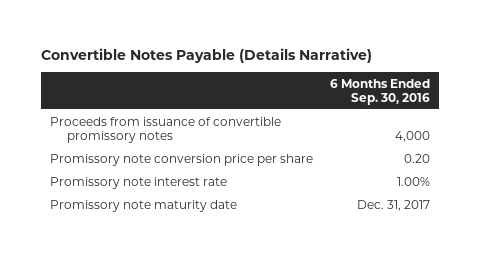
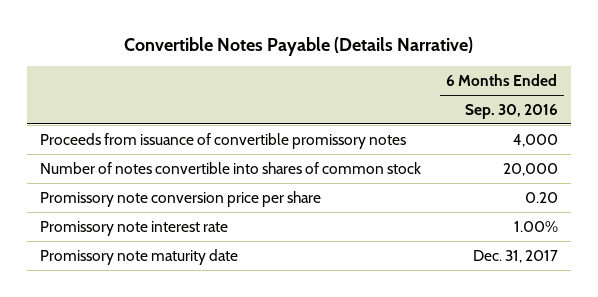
none -> [39,161,421,174] Number of notes convertible into shares of common stock

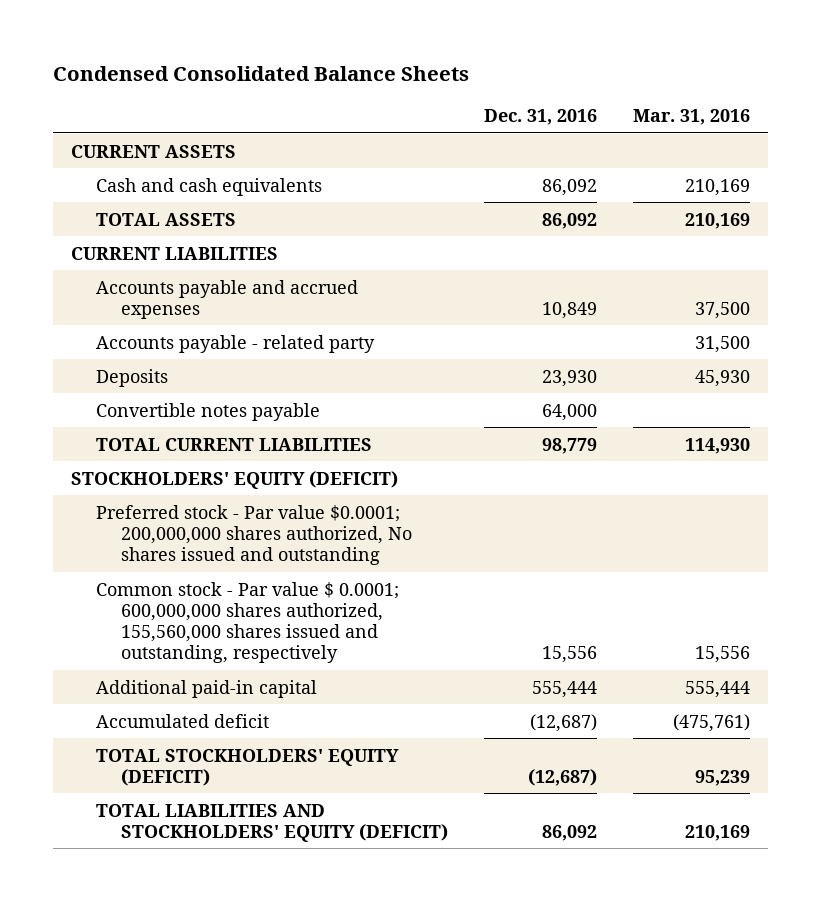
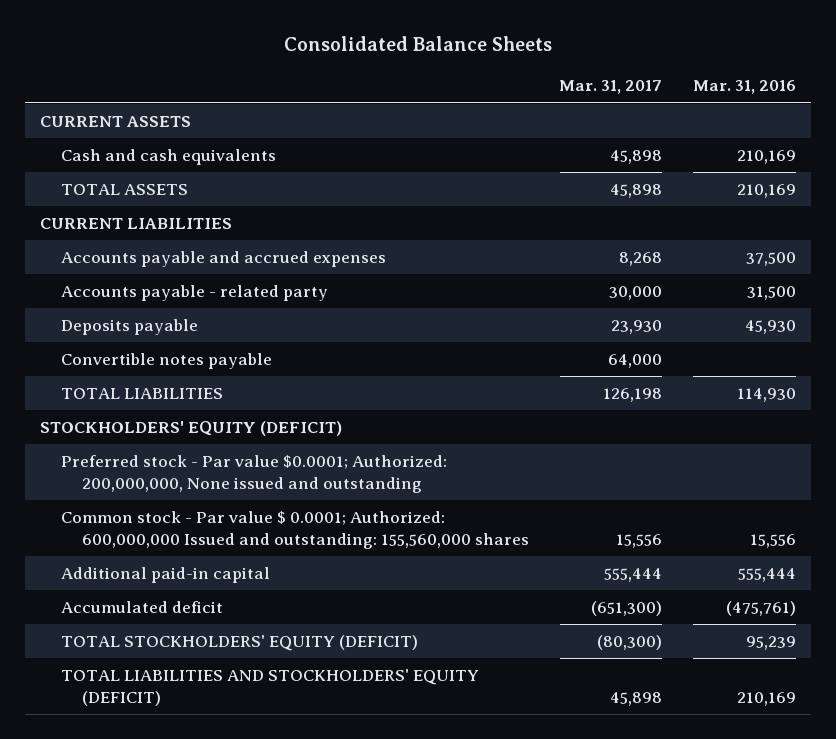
[52,65,469,81] Condensed Consolidated Balance Sheets -> [283,36,552,52] Consolidated Balance Sheets
[483,108,597,125] Dec. 31, 2016 -> none
none -> [559,80,663,95] Mar. 31, 2017
[95,368,168,387] Deposits -> [61,319,199,336] Deposits payable
[95,437,372,451] TOTAL CURRENT LIABILITIES -> [61,388,224,400] TOTAL LIABILITIES
[95,504,412,565] Preferred stock - Par value $0.0001; 200,000,000 shares authorized, No shares issued and outstanding -> [61,455,448,493] Preferred stock - Par value $0.0001; Authorized: 200,000,000, None issued and outstanding
[95,581,399,663] Common stock - Par value $ 0.0001; 600,000,000 shares authorized, 155,560,000 shares issued and outstanding, respectively -> [61,511,530,549] Common stock - Par value $ 0.0001; Authorized: 600,000,000 Issued and outstanding: 155,560,000 shares

